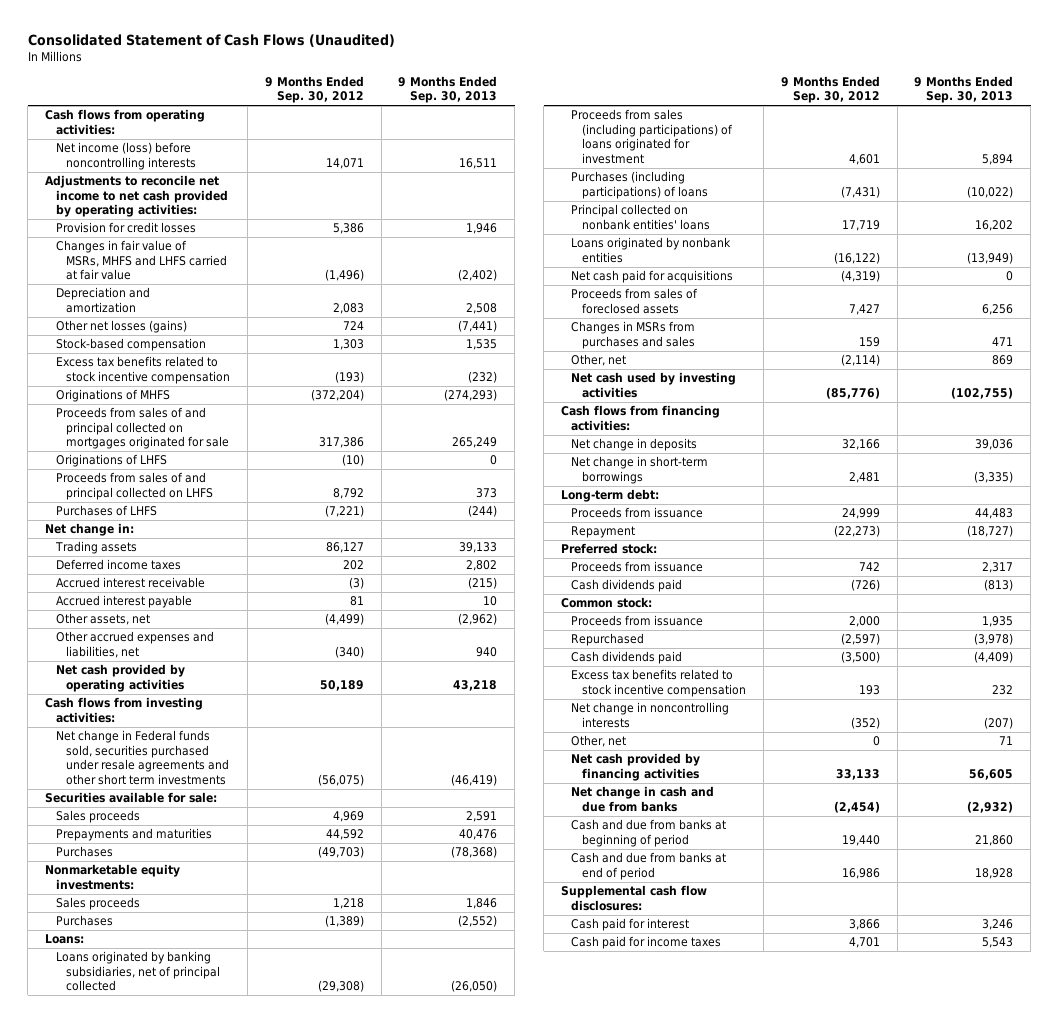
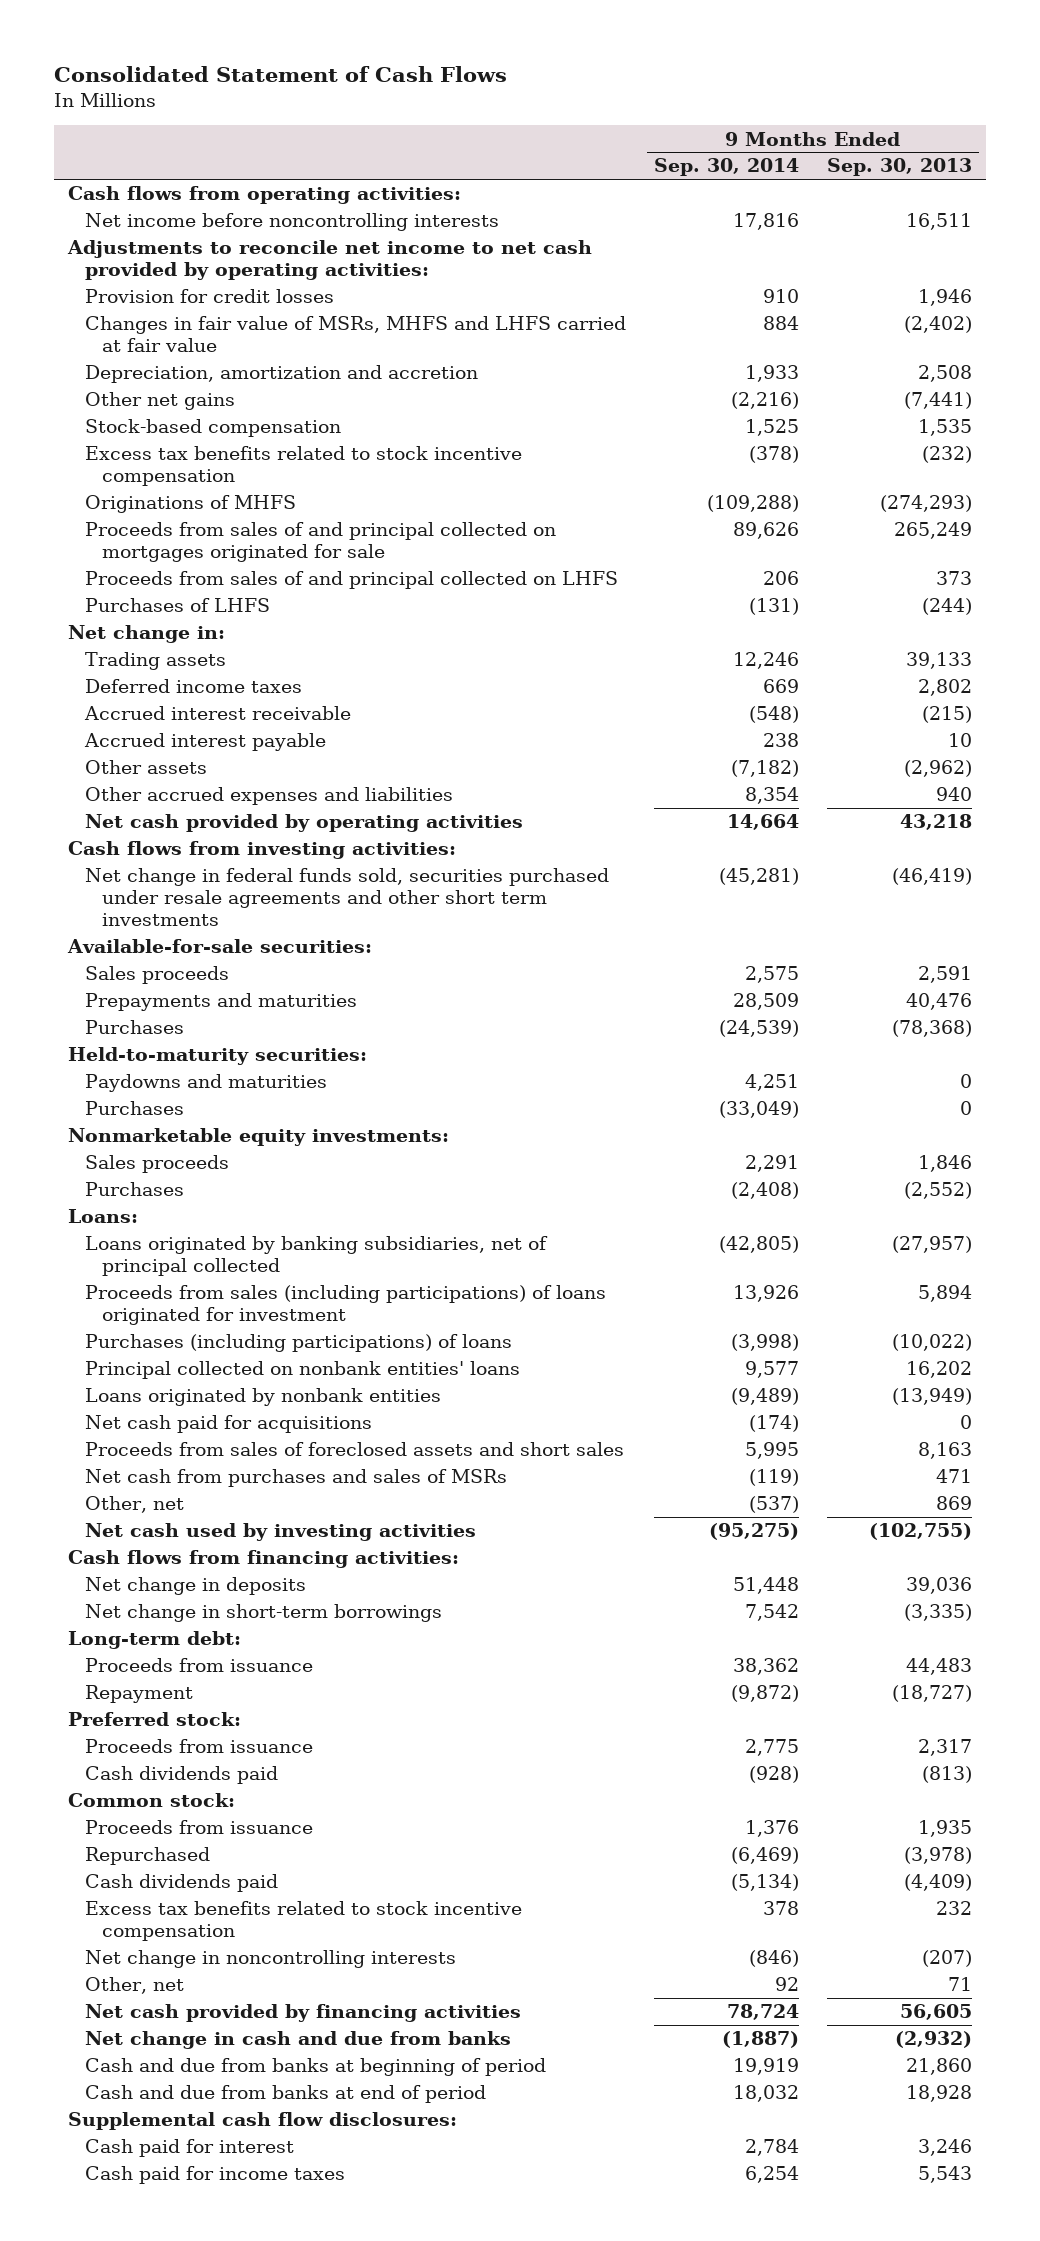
[27,34,395,48] Consolidated Statement of Cash Flows (Unaudited) -> [54,66,508,83] Consolidated Statement of Cash Flows
[264,75,364,104] 9 Months Ended Sep. 30, 2012 -> none
none -> [654,158,800,177] Sep. 30, 2014
[55,142,197,170] Net income (loss) before noncontrolling interests -> [85,213,500,232] Net income before noncontrolling interests
[55,287,150,313] Depreciation and amortization -> [85,365,479,384] Depreciation, amortization and accretion
[55,320,187,334] Other net losses (gains) -> [85,392,236,411] Other net gains
[55,454,167,468] Originations of LHFS -> none
[55,613,150,626] Other assets, net -> [85,760,208,775] Other assets
[55,631,214,658] Other accrued expenses and liabilities, net -> [85,787,454,806] Other accrued expenses and liabilities
[55,730,230,785] Net change in Federal funds sold, securities purchased under resale agreements and other short term investments -> [85,868,610,926] Net change in federal funds sold, securities purchased under resale agreements and other short term investments
[44,792,217,804] Securities available for sale: -> [67,939,373,954] Available-for-sale securities:
none -> [68,1047,368,1066] Held-to-maturity securities:
none -> [85,1074,328,1093] Paydowns and maturities
none -> [85,1101,185,1116] Purchases
[451,980,498,993] (26,050) -> [892,1236,973,1254] (27,957)
[571,288,699,314] Proceeds from sales of foreclosed assets -> [85,1442,625,1457] Proceeds from sales of foreclosed assets and short sales
[982,303,1014,315] 6,256 -> [918,1442,973,1460] 8,163
[571,321,696,349] Changes in MSRs from purchases and sales -> [85,1469,508,1488] Net cash from purchases and sales of MSRs

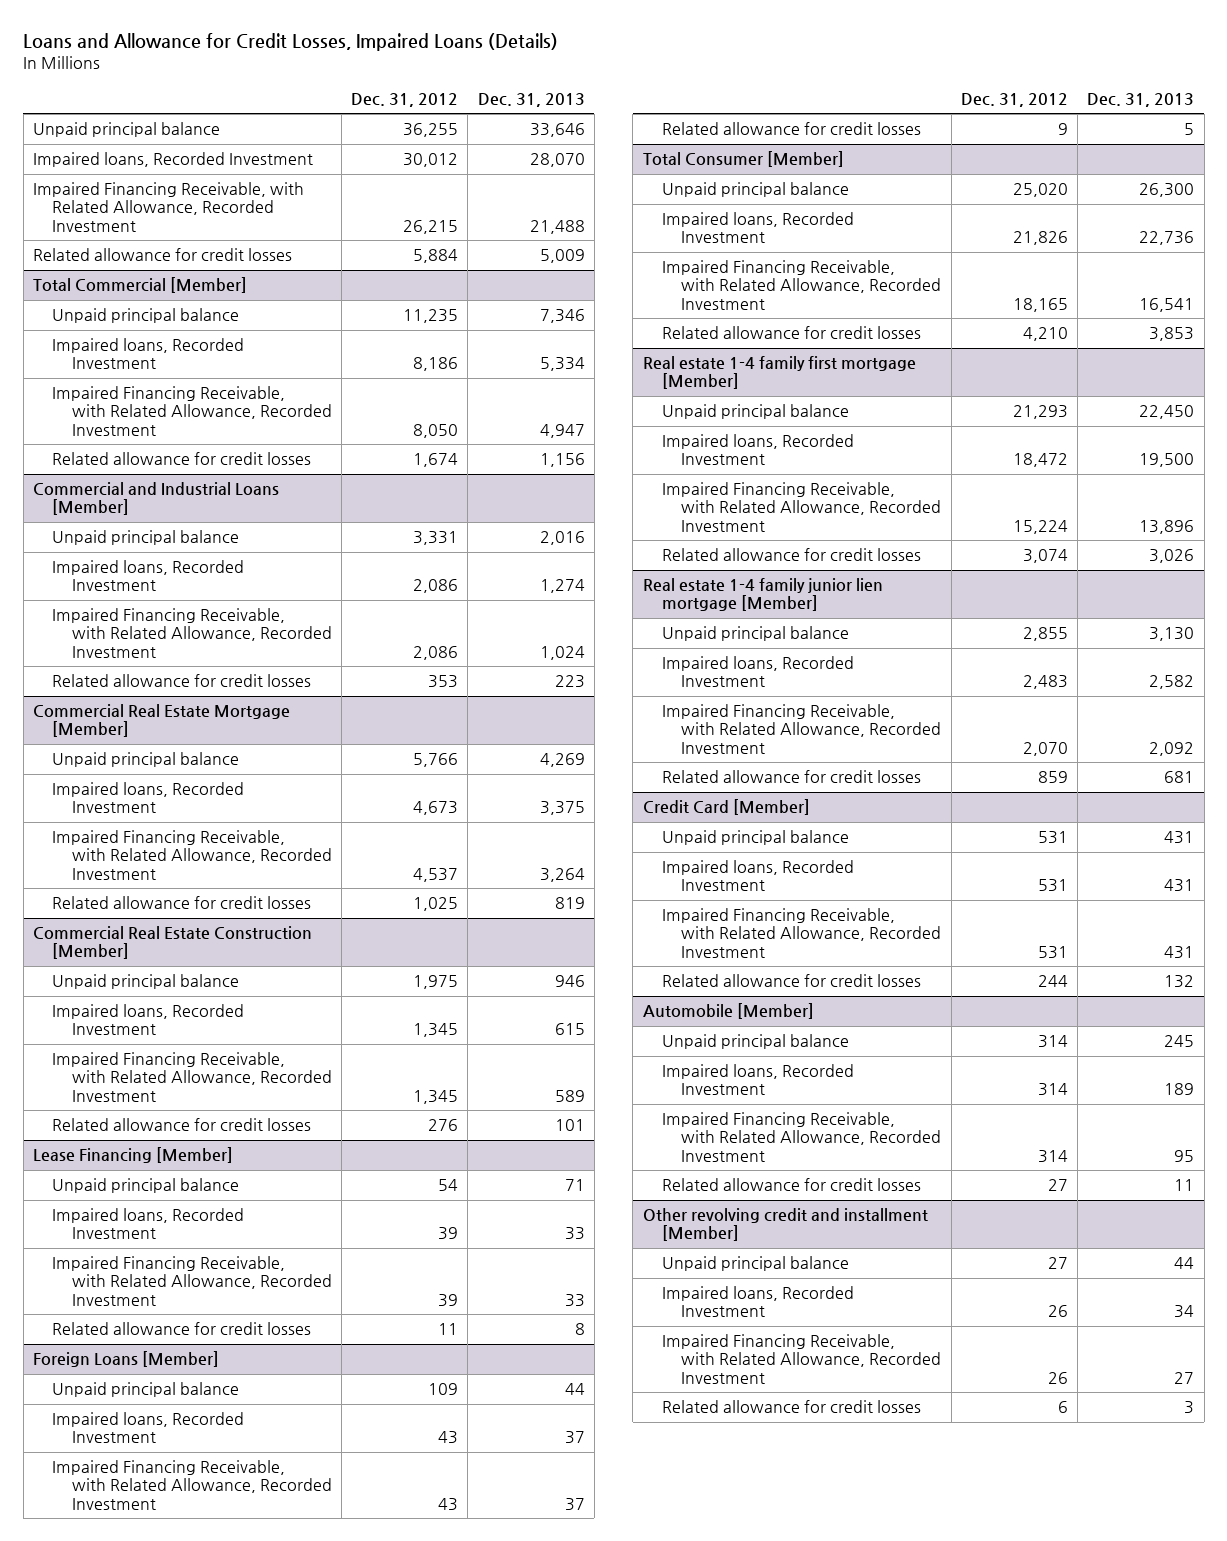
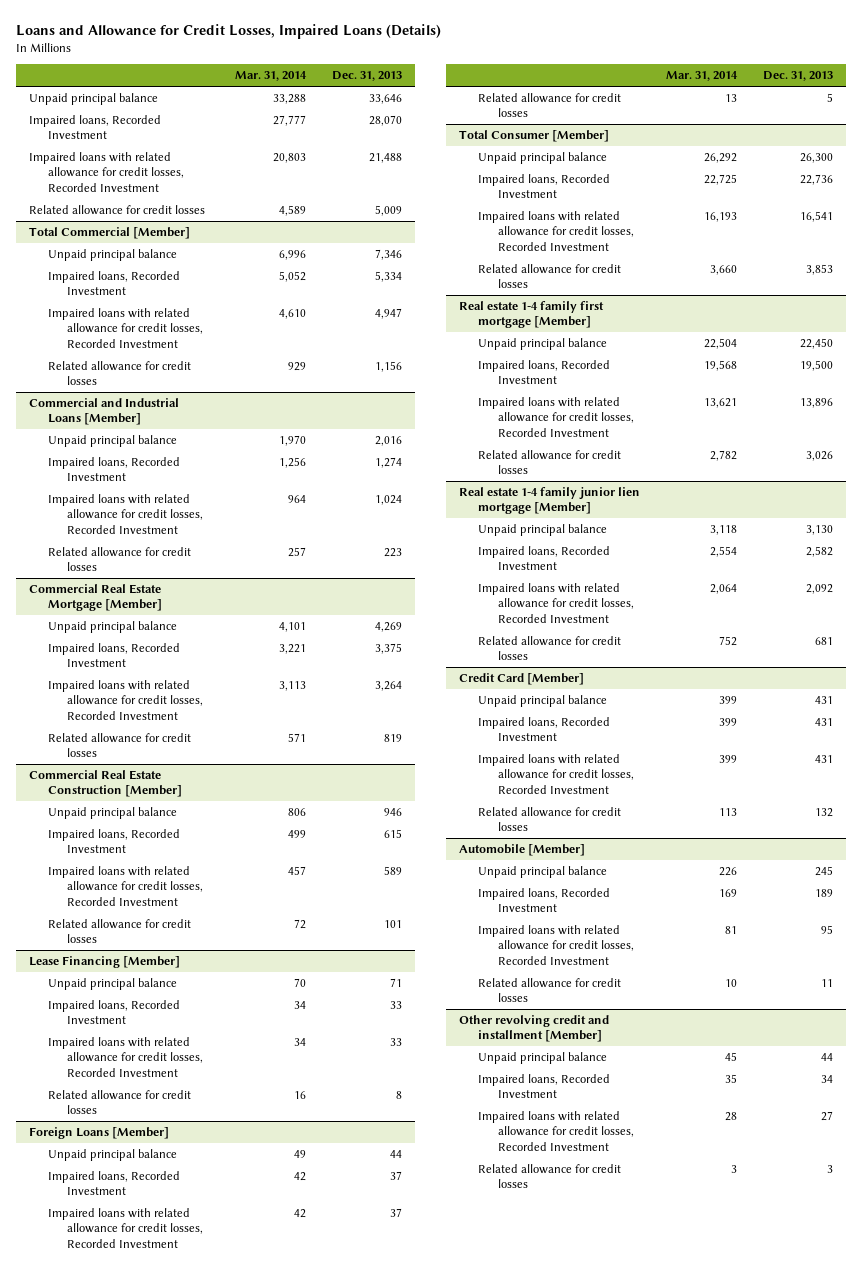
[351,92,459,107] Dec. 31, 2012 -> none
none -> [235,71,308,82] Mar. 31, 2014
[32,182,304,232] Impaired Financing Receivable, with Related Allowance, Recorded Investment -> [28,152,184,192] Impaired loans with related allowance for credit losses, Recorded Investment
[52,386,332,436] Impaired Financing Receivable, with Related Allowance, Recorded Investment -> [47,308,204,348] Impaired loans with related allowance for credit losses, Recorded Investment
[52,608,332,658] Impaired Financing Receivable, with Related Allowance, Recorded Investment -> [47,494,204,534] Impaired loans with related allowance for credit losses, Recorded Investment
[52,830,332,880] Impaired Financing Receivable, with Related Allowance, Recorded Investment -> [47,680,204,720] Impaired loans with related allowance for credit losses, Recorded Investment
[52,1052,332,1102] Impaired Financing Receivable, with Related Allowance, Recorded Investment -> [47,866,204,906] Impaired loans with related allowance for credit losses, Recorded Investment
[52,1256,332,1306] Impaired Financing Receivable, with Related Allowance, Recorded Investment -> [47,1037,204,1077] Impaired loans with related allowance for credit losses, Recorded Investment
[52,1460,332,1510] Impaired Financing Receivable, with Related Allowance, Recorded Investment -> [47,1208,204,1248] Impaired loans with related allowance for credit losses, Recorded Investment
[662,260,942,310] Impaired Financing Receivable, with Related Allowance, Recorded Investment -> [478,211,634,251] Impaired loans with related allowance for credit losses, Recorded Investment
[662,482,942,532] Impaired Financing Receivable, with Related Allowance, Recorded Investment -> [478,397,634,437] Impaired loans with related allowance for credit losses, Recorded Investment
[662,704,942,754] Impaired Financing Receivable, with Related Allowance, Recorded Investment -> [478,583,634,623] Impaired loans with related allowance for credit losses, Recorded Investment
[662,908,942,958] Impaired Financing Receivable, with Related Allowance, Recorded Investment -> [478,754,634,794] Impaired loans with related allowance for credit losses, Recorded Investment
[662,1112,942,1162] Impaired Financing Receivable, with Related Allowance, Recorded Investment -> [478,925,634,965] Impaired loans with related allowance for credit losses, Recorded Investment
[662,1334,942,1384] Impaired Financing Receivable, with Related Allowance, Recorded Investment -> [478,1111,634,1151] Impaired loans with related allowance for credit losses, Recorded Investment

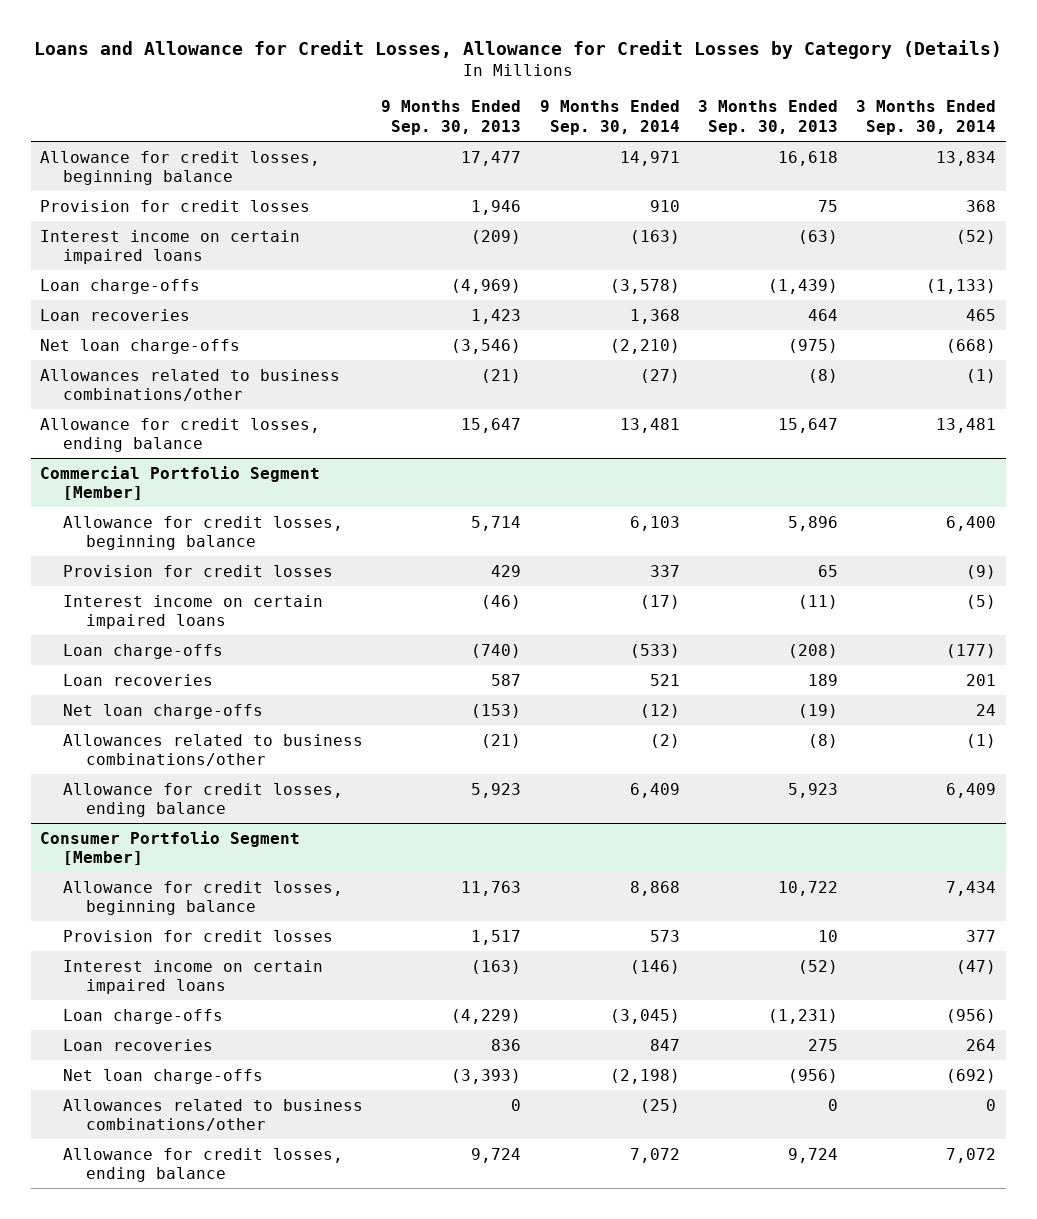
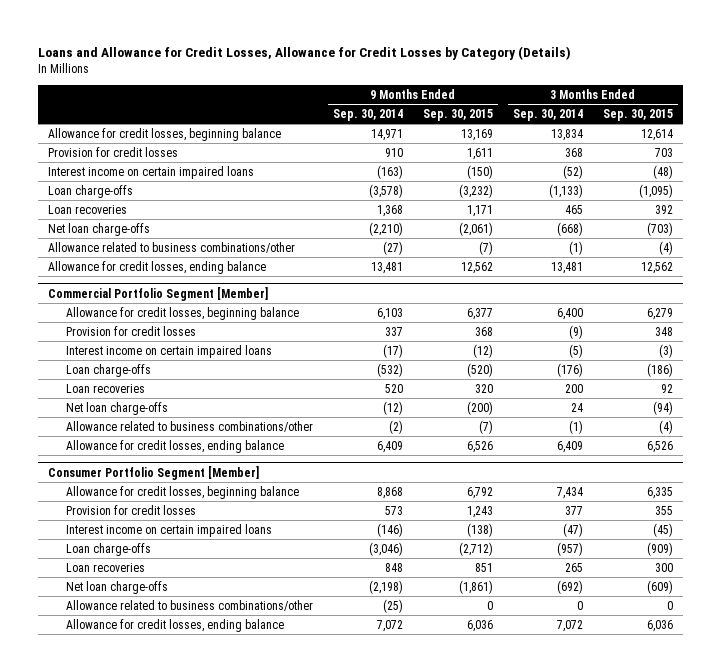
[381,100,522,136] 9 Months Ended Sep. 30, 2013 -> none
[698,100,839,136] 3 Months Ended Sep. 30, 2013 -> none
none -> [423,108,494,121] Sep. 30, 2015
none -> [603,108,674,121] Sep. 30, 2015
[40,368,341,402] Allowances related to business combinations/other -> [48,241,296,253] Allowance related to business combinations/other
[629,643,680,658] (533) -> [376,362,403,377] (532)
[946,643,997,658] (177) -> [557,362,584,377] (176)
[649,673,680,686] 521 -> [384,383,403,393] 520
[966,673,997,686] 201 -> [565,383,584,393] 200
[62,733,363,767] Allowances related to business combinations/other -> [65,420,313,432] Allowance related to business combinations/other
[609,1008,680,1024] (3,045) -> [368,541,403,556] (3,046)
[946,1008,997,1023] (956) -> [557,541,584,556] (957)
[649,1038,680,1051] 847 -> [384,562,403,572] 848
[966,1038,997,1051] 264 -> [565,562,584,572] 265
[62,1098,363,1132] Allowances related to business combinations/other -> [65,599,313,611] Allowance related to business combinations/other

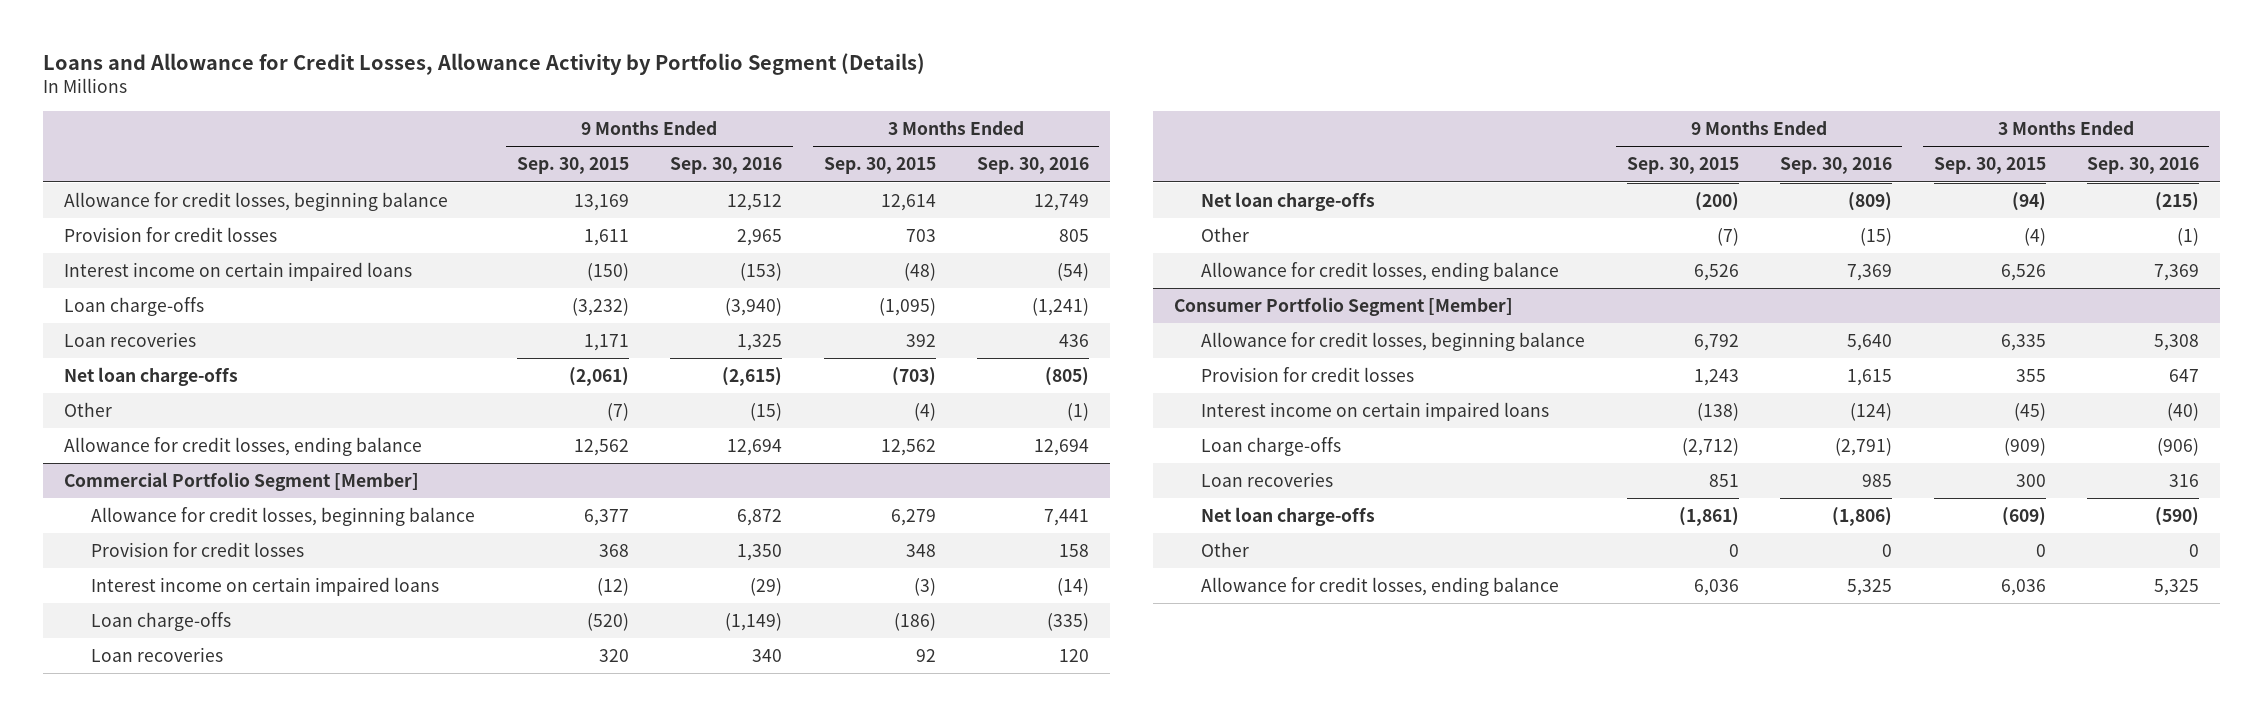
[38,45,572,60] Loans and Allowance for Credit Losses, Allowance for Credit Losses by Category (Details) -> [43,52,926,75] Loans and Allowance for Credit Losses, Allowance Activity by Portfolio Segment (Details)
[332,108,403,121] Sep. 30, 2014 -> none
[513,108,584,121] Sep. 30, 2014 -> none
none -> [670,157,783,175] Sep. 30, 2016
none -> [976,157,1089,175] Sep. 30, 2016
[48,241,296,253] Allowance related to business combinations/other -> [63,402,112,418] Other
[65,420,313,432] Allowance related to business combinations/other -> [1201,227,1250,243] Other
[65,599,313,611] Allowance related to business combinations/other -> [1201,542,1250,558] Other

